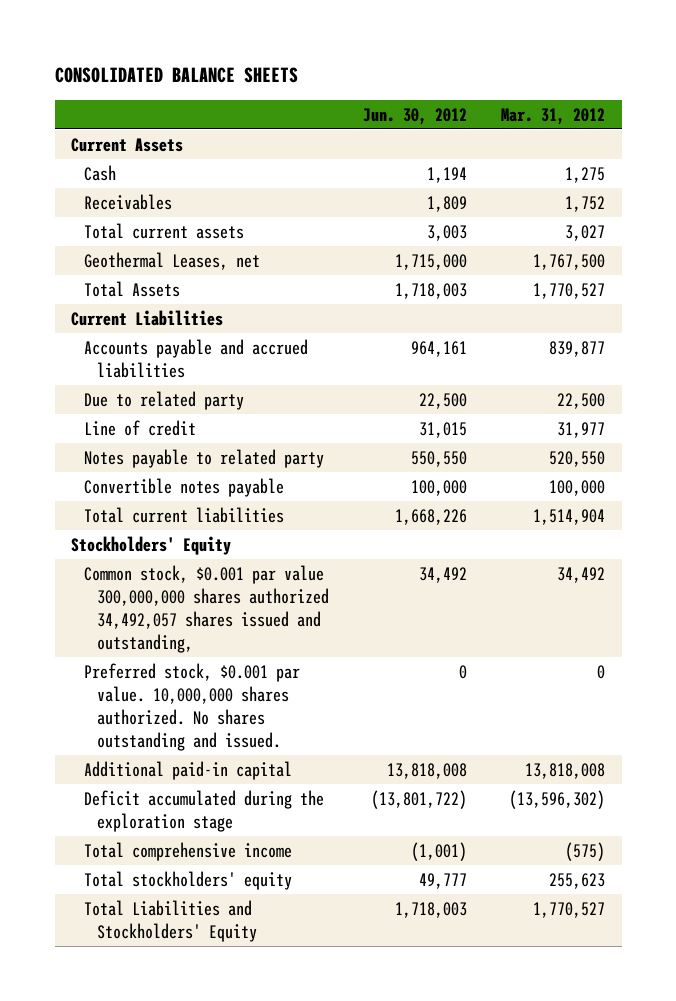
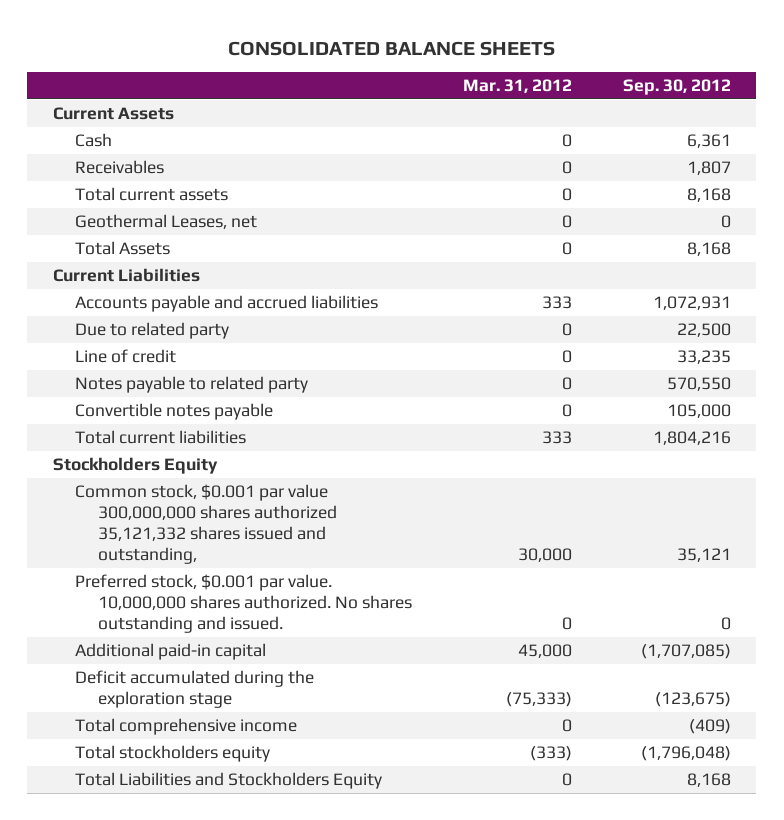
[363,107,468,125] Jun. 30, 2012 -> none
none -> [622,79,731,96] Sep. 30, 2012
[564,166,605,183] 1,275 -> [561,134,572,148] 0
[564,195,605,212] 1,752 -> [561,161,572,175] 0
[564,224,605,241] 3,027 -> [561,188,572,202] 0
[532,253,605,270] 1,767,500 -> [561,215,572,229] 0
[532,282,605,299] 1,770,527 -> [561,242,572,256] 0
[548,340,605,357] 839,877 -> [541,296,572,310] 333
[556,392,605,409] 22,500 -> [561,323,572,337] 0
[556,421,605,438] 31,977 -> [561,350,572,364] 0
[548,450,605,467] 520,550 -> [561,377,572,391] 0
[548,479,605,496] 100,000 -> [561,404,572,418] 0
[532,508,605,525] 1,514,904 -> [541,431,572,445] 333
[71,535,232,555] Stockholders' Equity -> [52,457,218,475] Stockholders Equity
[84,564,330,653] Common stock, $0.001 par value 300,000,000 shares authorized 34,492,057 shares issued and outstanding, -> [75,484,337,565] Common stock, $0.001 par value 300,000,000 shares authorized 35,121,332 shares issued and outstanding,
[556,566,605,583] 34,492 -> [517,548,572,563] 30,000
[524,762,605,779] 13,818,008 -> [517,644,572,659] 45,000
[508,789,605,809] (13,596,302) -> [505,692,572,708] (75,333)
[564,841,605,861] (575) -> [561,719,572,733] 0
[84,870,293,890] Total stockholders' equity -> [75,745,271,763] Total stockholders equity
[548,872,605,889] 255,623 -> [529,746,572,762] (333)
[84,899,258,942] Total Liabilities and Stockholders' Equity -> [75,772,383,790] Total Liabilities and Stockholders Equity
[532,901,605,918] 1,770,527 -> [561,773,572,787] 0

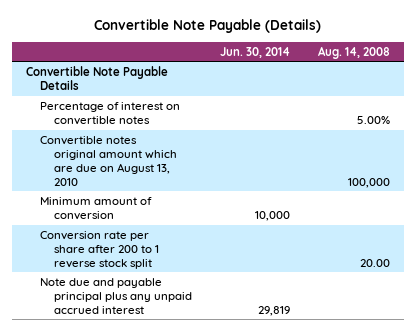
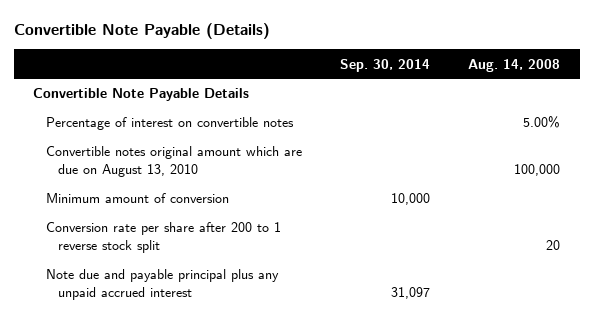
[220,46,291,58] Jun. 30, 2014 -> none
none -> [340,58,431,72] Sep. 30, 2014
[360,258,391,267] 20.00 -> [546,240,561,251] 20

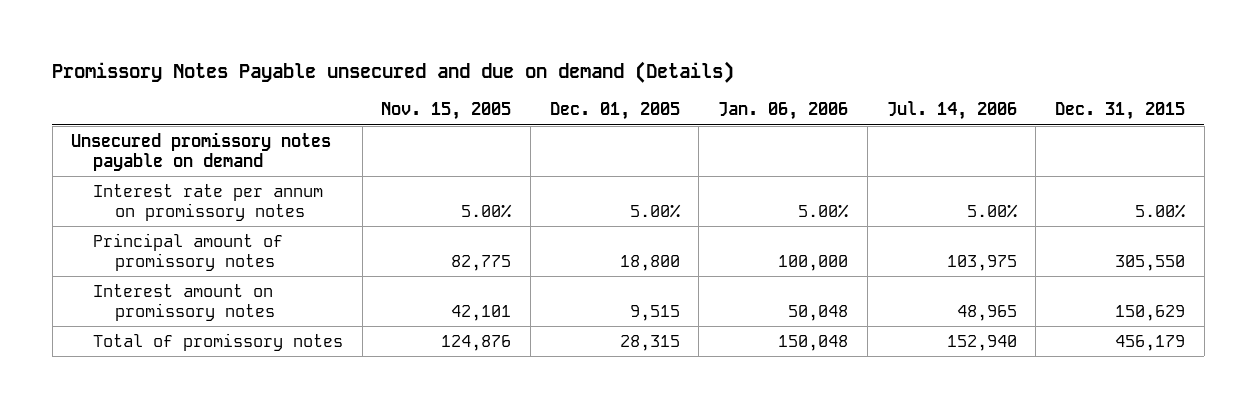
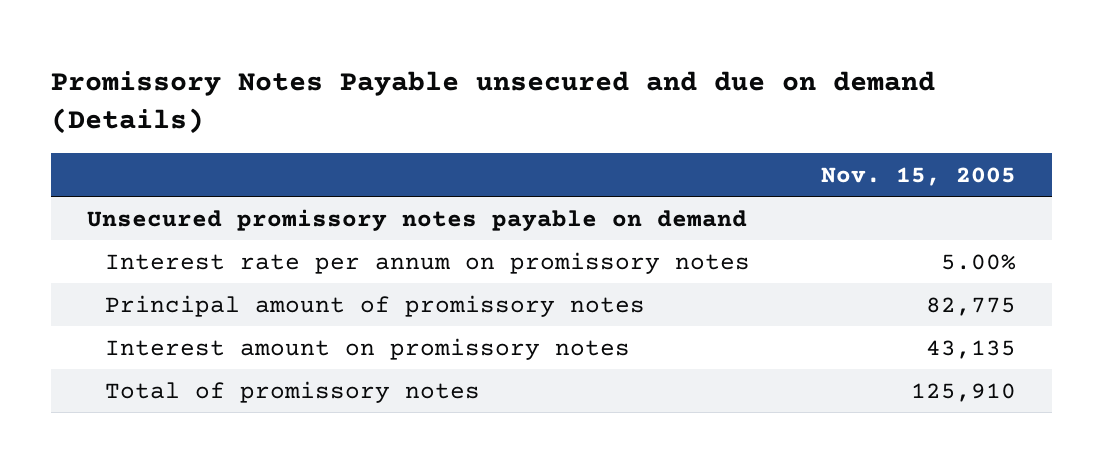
[549,102,680,121] Dec. 01, 2005 -> none
[718,102,849,121] Jan. 06, 2006 -> none
[886,101,1017,121] Jul. 14, 2006 -> none
[1055,102,1186,121] Dec. 31, 2015 -> none
[451,304,512,321] 42,101 -> [926,339,1017,359] 43,135
[441,334,512,351] 124,876 -> [911,382,1017,402] 125,910

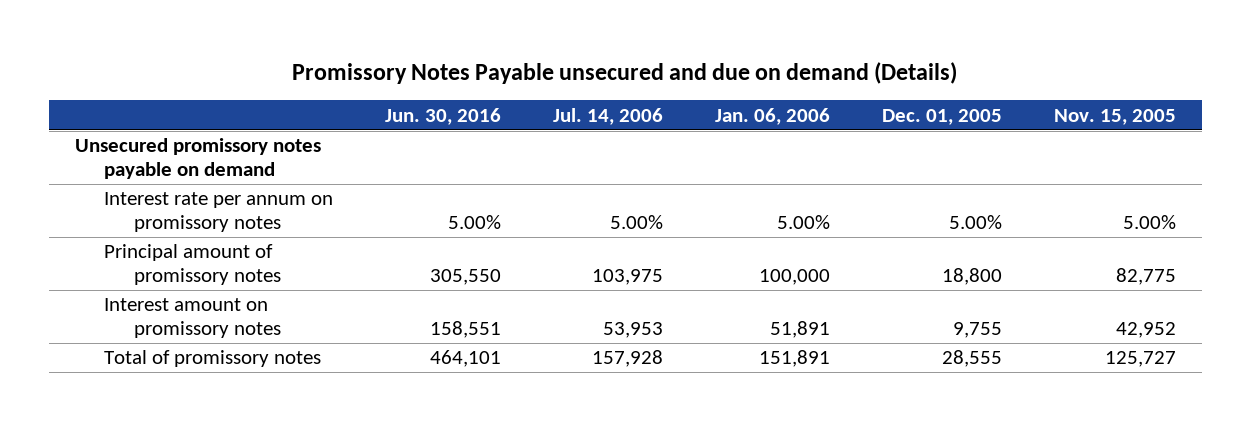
none -> [385,107,502,125] Jun. 30, 2016
none -> [553,107,664,125] Jul. 14, 2006
none -> [714,107,830,125] Jan. 06, 2006
none -> [881,108,1002,125] Dec. 01, 2005
[926,339,1017,359] 43,135 -> [1115,322,1176,339] 42,952
[911,382,1017,402] 125,910 -> [1104,351,1176,368] 125,727

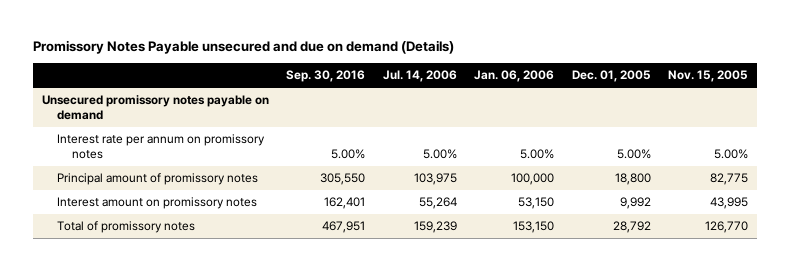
[385,107,502,125] Jun. 30, 2016 -> none
none -> [286,70,366,83] Sep. 30, 2016
[603,322,664,339] 53,953 -> [418,197,457,210] 55,264
[769,321,830,339] 51,891 -> [518,197,555,210] 53,150
[952,322,1002,339] 9,755 -> [619,197,651,210] 9,992
[1115,322,1176,339] 42,952 -> [710,197,749,210] 43,995
[592,350,664,368] 157,928 -> [413,221,457,234] 159,239
[758,350,830,368] 151,891 -> [513,221,555,234] 153,150
[941,350,1002,368] 28,555 -> [612,221,651,234] 28,792
[1104,351,1176,368] 125,727 -> [705,221,749,234] 126,770

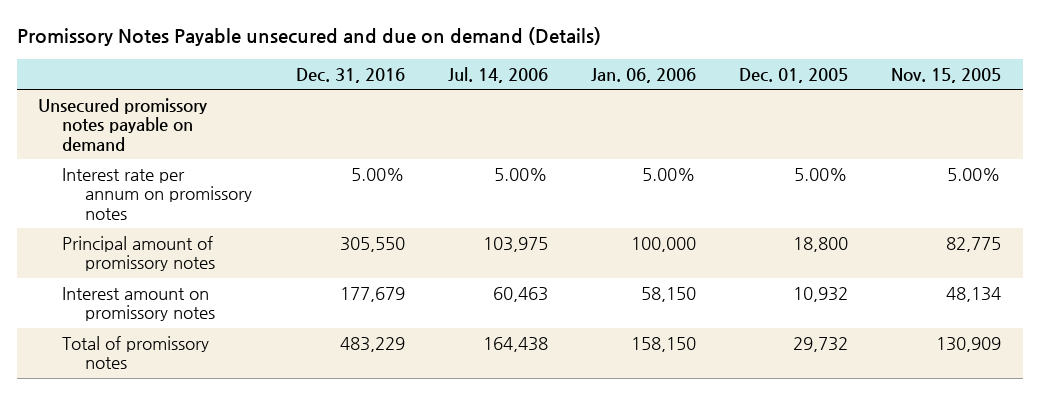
[286,70,366,83] Sep. 30, 2016 -> none
none -> [295,67,405,83] Dec. 31, 2016
[418,197,457,210] 55,264 -> [492,286,548,302] 60,463
[518,197,555,210] 53,150 -> [641,286,697,302] 58,150
[619,197,651,210] 9,992 -> [793,286,849,302] 10,932
[710,197,749,210] 43,995 -> [946,286,1002,302] 48,134
[413,221,457,234] 159,239 -> [482,336,548,352] 164,438
[513,221,555,234] 153,150 -> [631,336,697,352] 158,150
[612,221,651,234] 28,792 -> [793,336,849,352] 29,732
[705,221,749,234] 126,770 -> [936,336,1002,352] 130,909

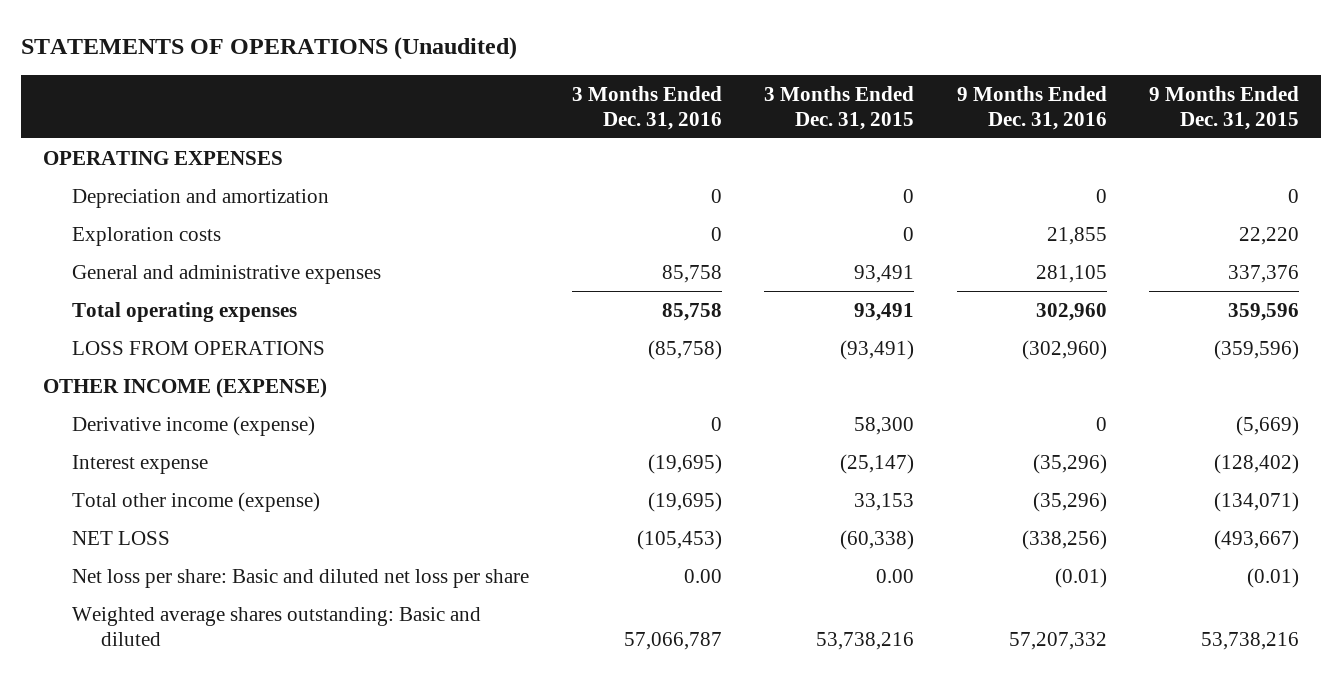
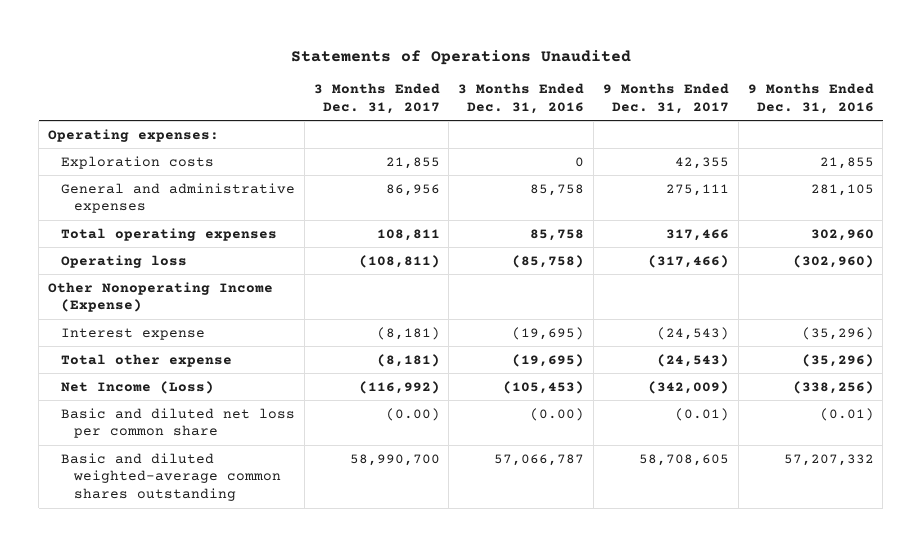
[21,36,518,60] STATEMENTS OF OPERATIONS (Unaudited) -> [290,50,631,66] Statements of Operations Unaudited
[764,85,915,130] 3 Months Ended Dec. 31, 2015 -> none
[1149,85,1300,130] 9 Months Ended Dec. 31, 2015 -> none
none -> [313,83,440,114] 3 Months Ended Dec. 31, 2017
none -> [602,83,729,114] 9 Months Ended Dec. 31, 2017
[72,188,330,208] Depreciation and amortization -> none
[42,150,283,165] OPERATING EXPENSES -> [48,128,220,142] Operating expenses:
[72,415,316,436] Derivative income (expense) -> none
[72,340,326,355] LOSS FROM OPERATIONS -> [60,254,187,268] Operating loss
[42,377,327,398] OTHER INCOME (EXPENSE) -> [48,281,274,313] Other Nonoperating Income (Expense)
[72,491,321,512] Total other income (expense) -> [60,353,232,367] Total other expense
[72,530,171,545] NET LOSS -> [60,380,214,394] Net Income (Loss)
[72,568,530,588] Net loss per share: Basic and diluted net loss per share -> [60,407,295,439] Basic and diluted net loss per common share
[683,568,722,583] 0.00 -> [530,407,585,421] (0.00)
[72,606,482,646] Weighted average shares outstanding: Basic and diluted -> [60,452,281,502] Basic and diluted weighted-average common shares outstanding

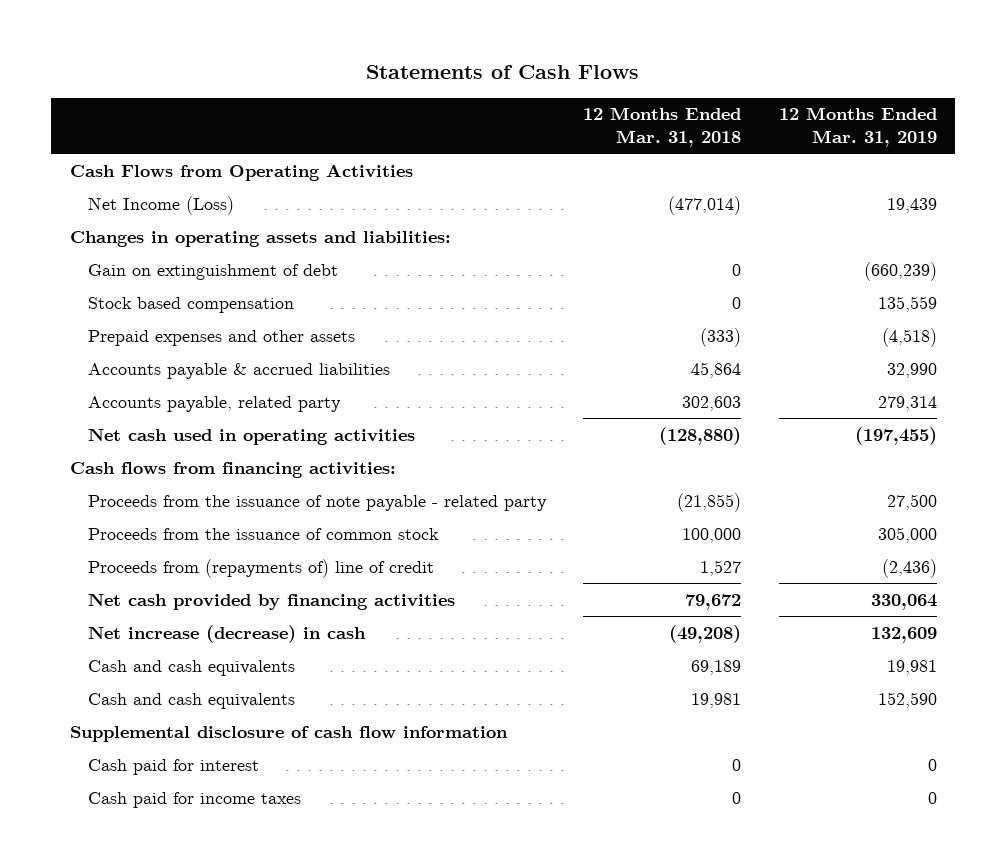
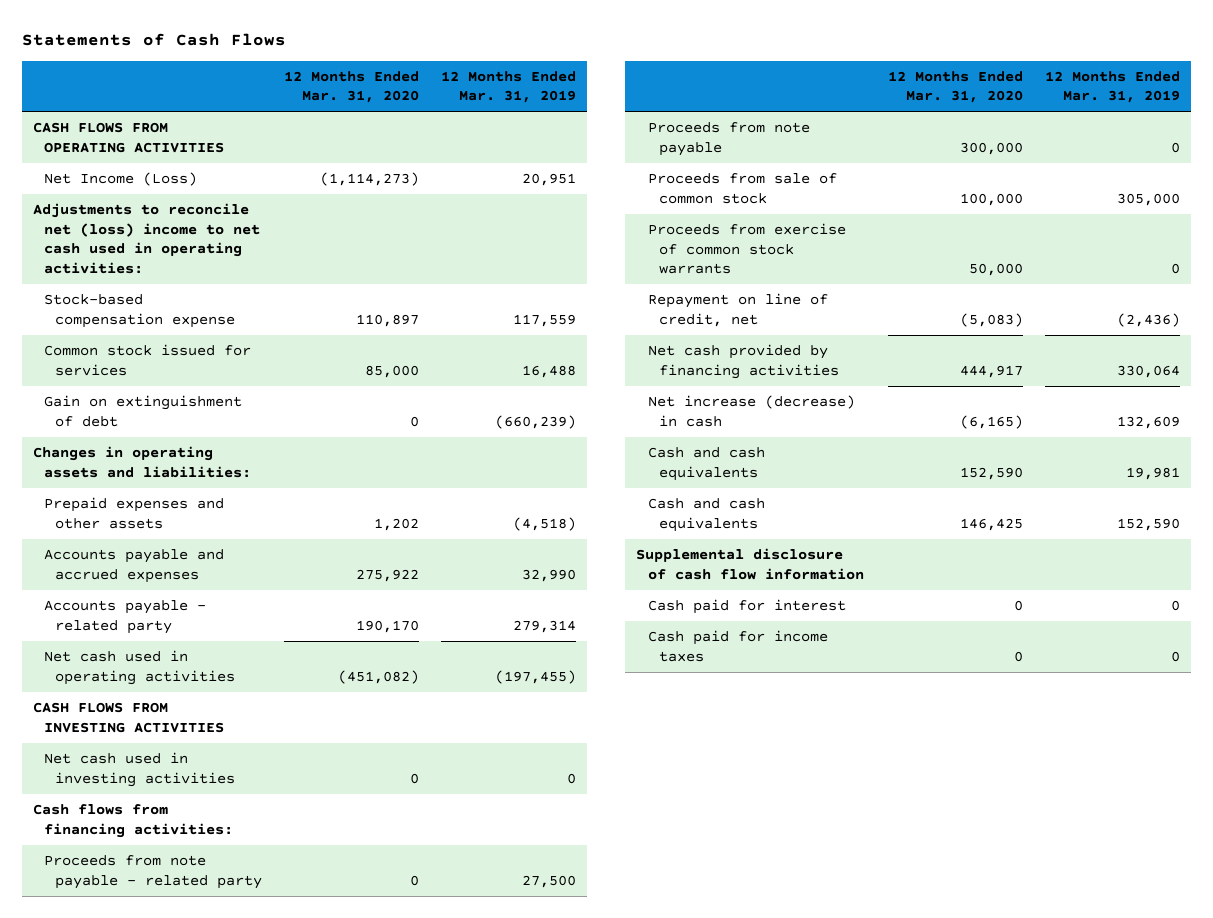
[583,107,742,147] 12 Months Ended Mar. 31, 2018 -> none
none -> [284,70,420,104] 12 Months Ended Mar. 31, 2020
[69,163,413,181] Cash Flows from Operating Activities -> [32,122,224,153] CASH FLOWS FROM OPERATING ACTIVITIES
[886,197,937,213] 19,439 -> [522,173,577,187] 20,951
none -> [32,203,260,274] Adjustments to reconcile net (loss) income to net cash used in operating activities:
none -> [43,294,236,328] Stock-based compensation expense
none -> [43,344,251,376] Common stock issued for services
[88,296,295,313] Stock based compensation -> none
[69,230,451,247] Changes in operating assets and liabilities: -> [32,446,251,478] Changes in operating assets and liabilities:
[88,362,391,379] Accounts payable & accrued liabilities -> [43,549,224,583] Accounts payable and accrued expenses
[88,395,342,412] Accounts payable, related party -> [43,600,206,634] Accounts payable - related party
none -> [32,702,224,733] CASH FLOWS FROM INVESTING ACTIVITIES
none -> [43,752,236,787] Net cash used in investing activities
[88,494,548,511] Proceeds from the issuance of note payable - related party -> [43,855,263,889] Proceeds from note payable - related party
none -> [647,122,810,156] Proceeds from note payable
[88,527,440,540] Proceeds from the issuance of common stock -> [647,173,837,204] Proceeds from sale of common stock
none -> [647,223,846,275] Proceeds from exercise of common stock warrants
[88,558,435,578] Proceeds from (repayments of) line of credit -> [647,293,828,327] Repayment on line of credit, net

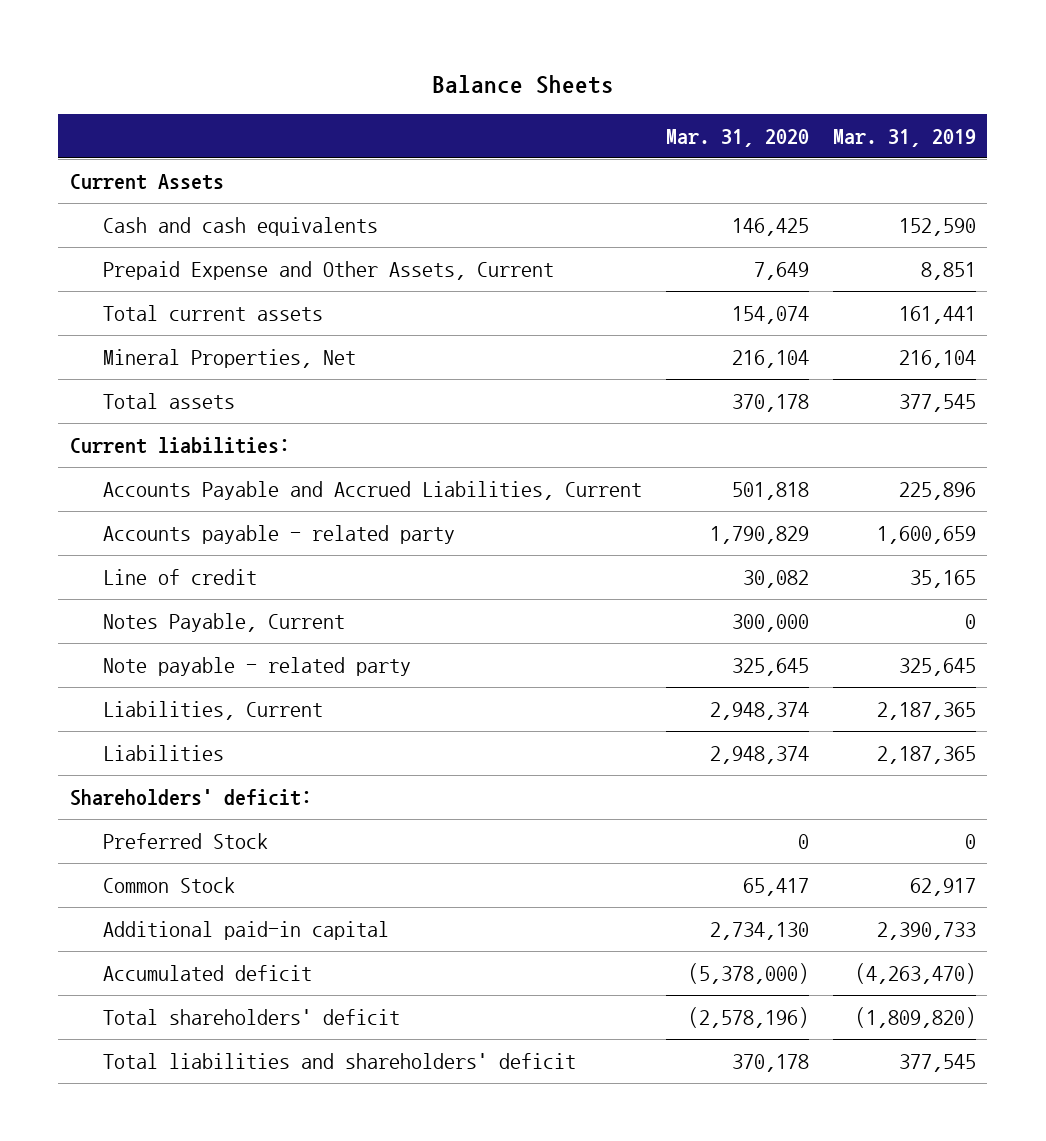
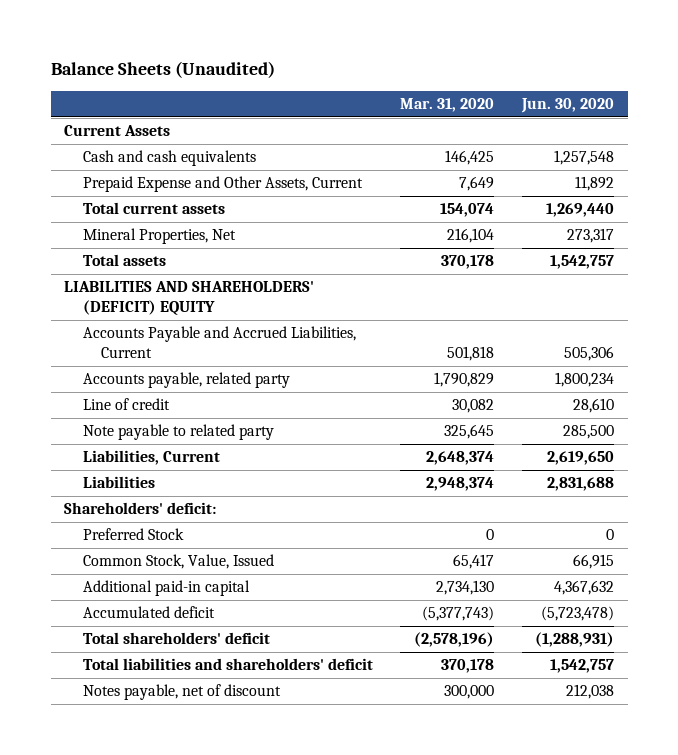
[431,75,614,95] Balance Sheets -> [50,61,275,79] Balance Sheets (Unaudited)
[832,128,976,147] Mar. 31, 2019 -> none
none -> [520,98,614,114] Jun. 30, 2020
[70,436,291,454] Current liabilities: -> [64,281,315,316] LIABILITIES AND SHAREHOLDERS' (DEFICIT) EQUITY
[103,524,456,544] Accounts payable - related party -> [82,372,290,389] Accounts payable, related party
[103,612,346,632] Notes Payable, Current -> none
[103,656,412,676] Note payable - related party -> [82,424,274,441] Note payable to related party
[709,701,809,720] 2,948,374 -> [426,451,495,466] 2,648,374
[103,876,236,893] Common Stock -> [82,554,274,570] Common Stock, Value, Issued
[687,962,809,984] (5,378,000) -> [422,606,495,622] (5,377,743)
none -> [82,684,281,701] Notes payable, net of discount

